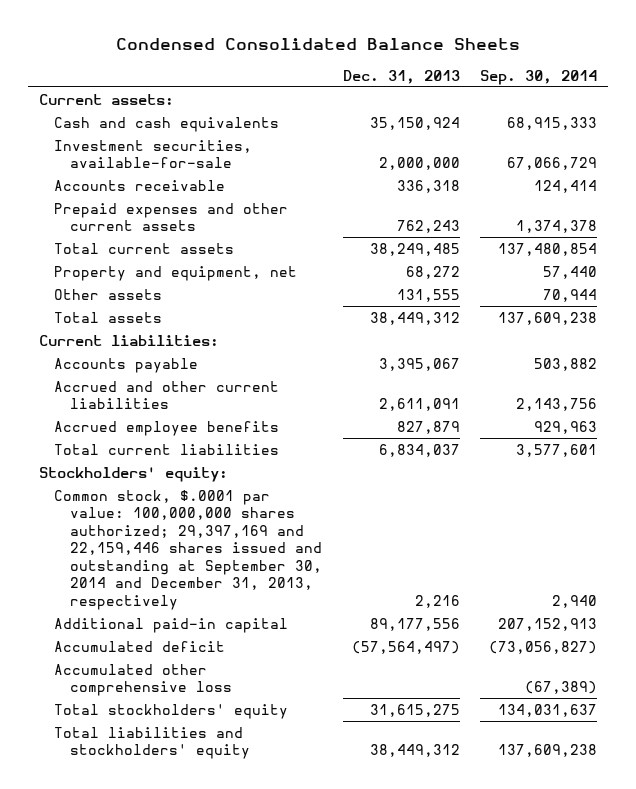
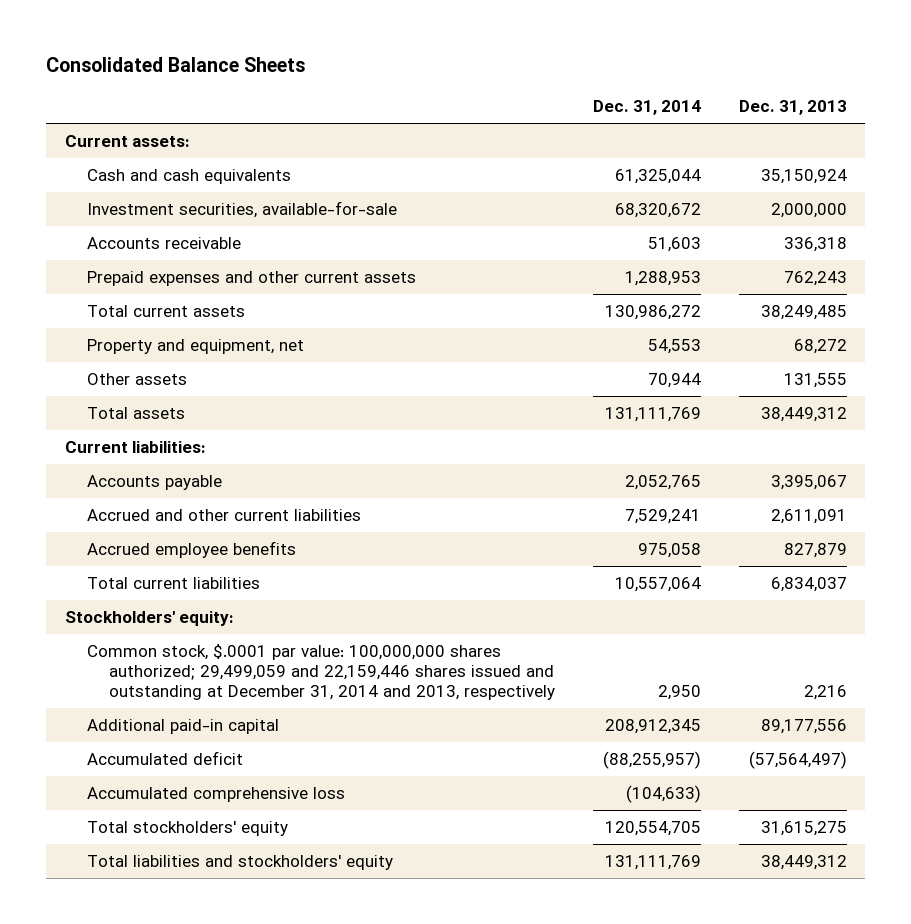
[116,38,521,51] Condensed Consolidated Balance Sheets -> [45,57,305,73] Consolidated Balance Sheets
[480,69,598,85] Sep. 30, 2014 -> none
none -> [592,100,701,116] Dec. 31, 2014
[54,489,323,610] Common stock, $.0001 par value: 100,000,000 shares authorized; 29,397,169 and 22,159,446 shares issued and outstanding at September 30, 2014 and December 31, 2013, respectively -> [86,644,556,701] Common stock, $.0001 par value: 100,000,000 shares authorized; 29,499,059 and 22,159,446 shares issued and outstanding at December 31, 2014 and 2013, respectively
[54,663,233,697] Accumulated other comprehensive loss -> [86,787,345,803] Accumulated comprehensive loss

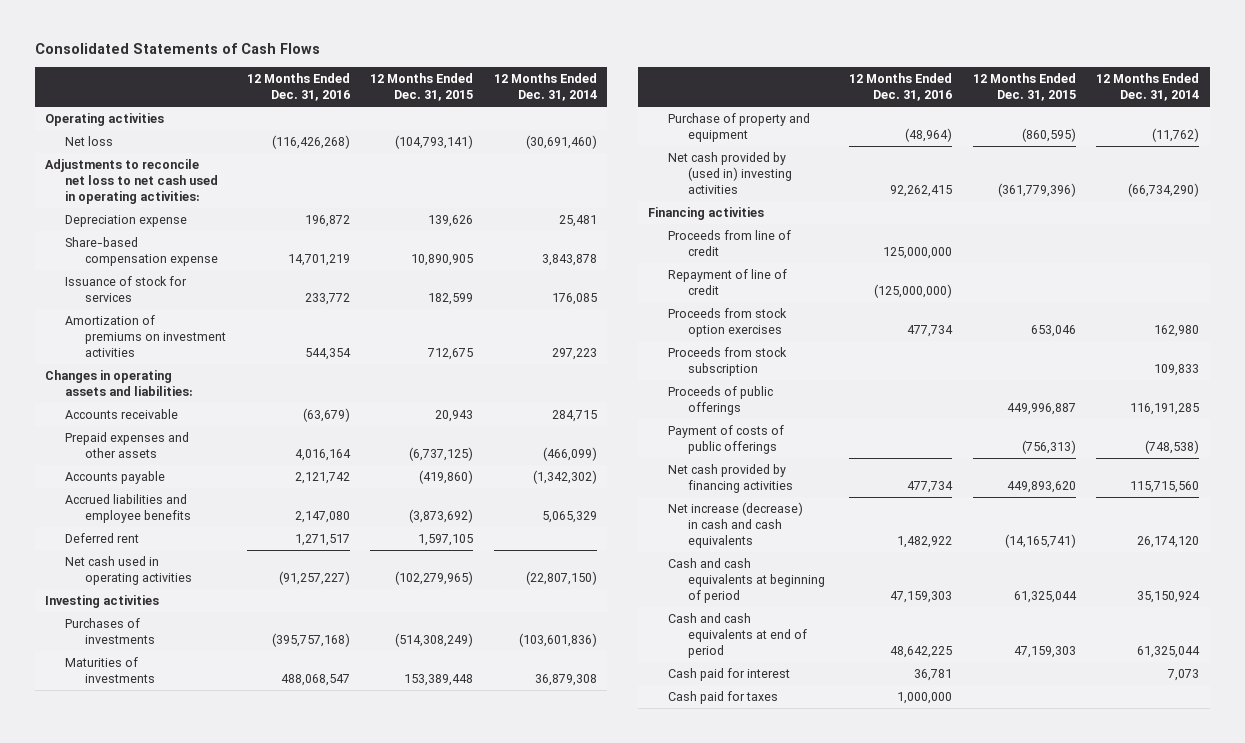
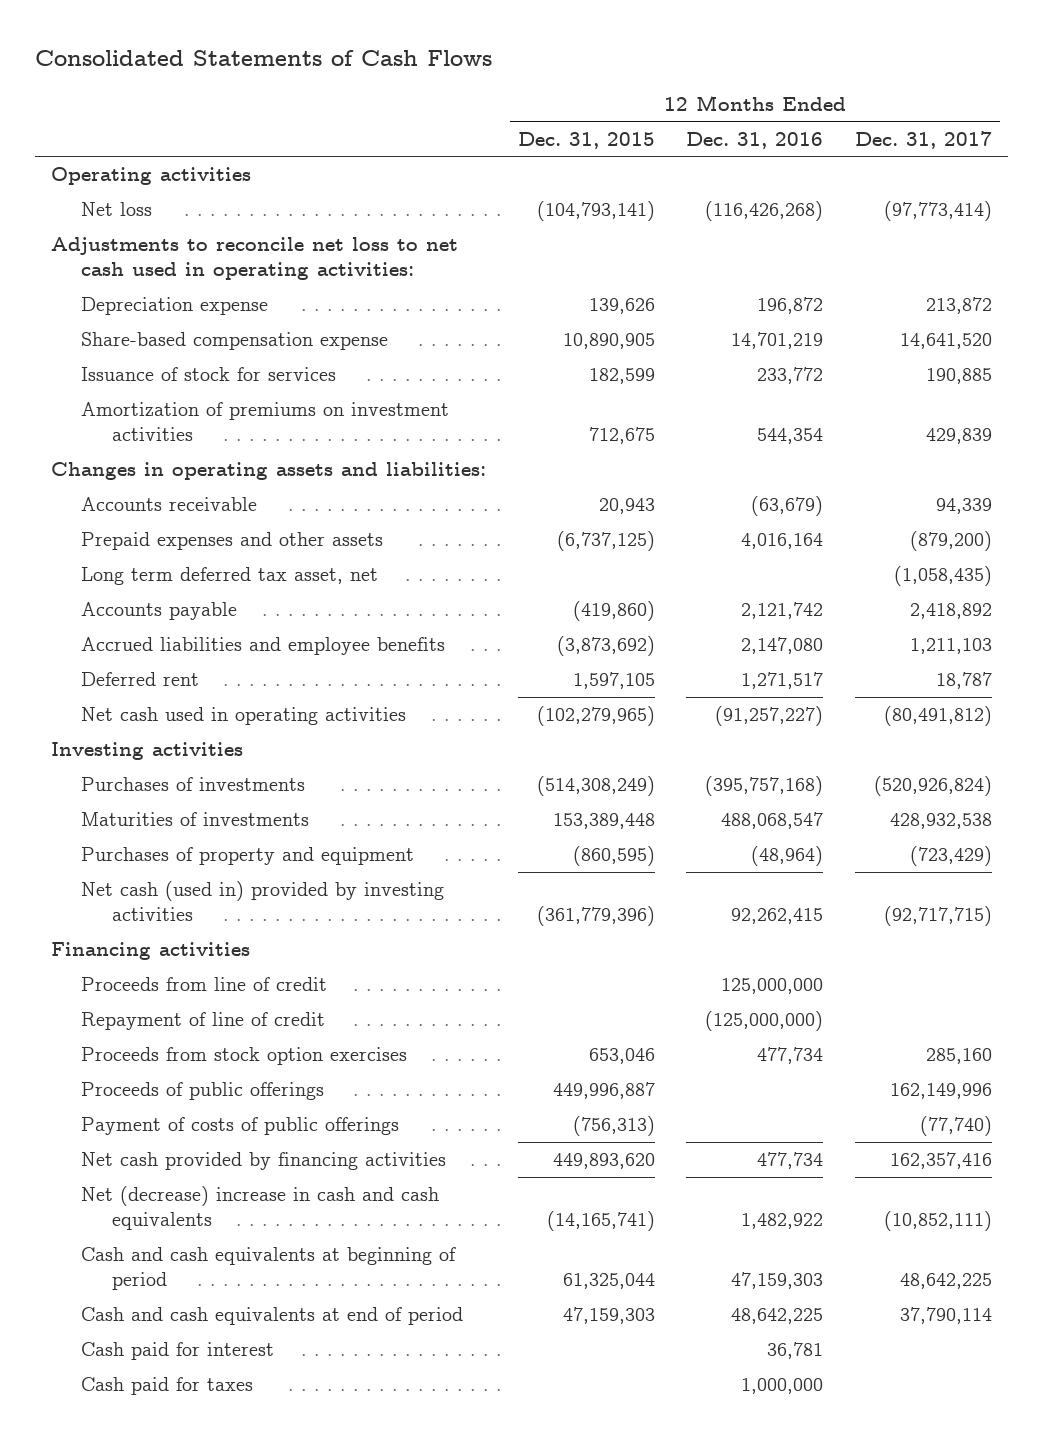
[493,72,597,102] 12 Months Ended Dec. 31, 2014 -> none
none -> [855,130,993,149] Dec. 31, 2017
none -> [81,567,379,586] Long term deferred tax asset, net
[667,113,810,143] Purchase of property and equipment -> [81,847,415,866] Purchases of property and equipment
[667,152,792,195] Net cash provided by (used in) investing activities -> [81,881,445,922] Net cash (used in) provided by investing activities
[667,347,787,377] Proceeds from stock subscription -> none
[667,502,803,549] Net increase (decrease) in cash and cash equivalents -> [81,1186,440,1231] Net (decrease) increase in cash and cash equivalents

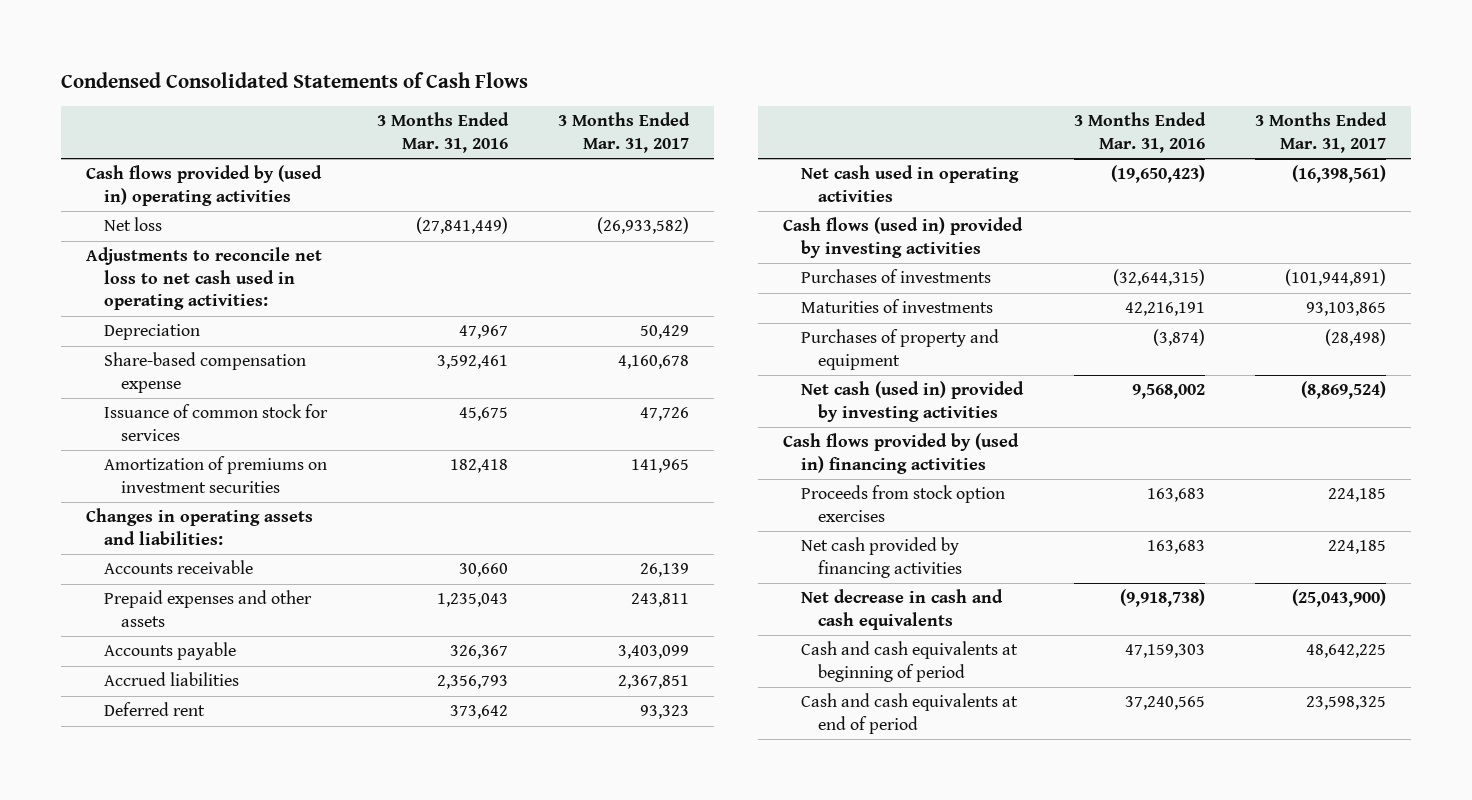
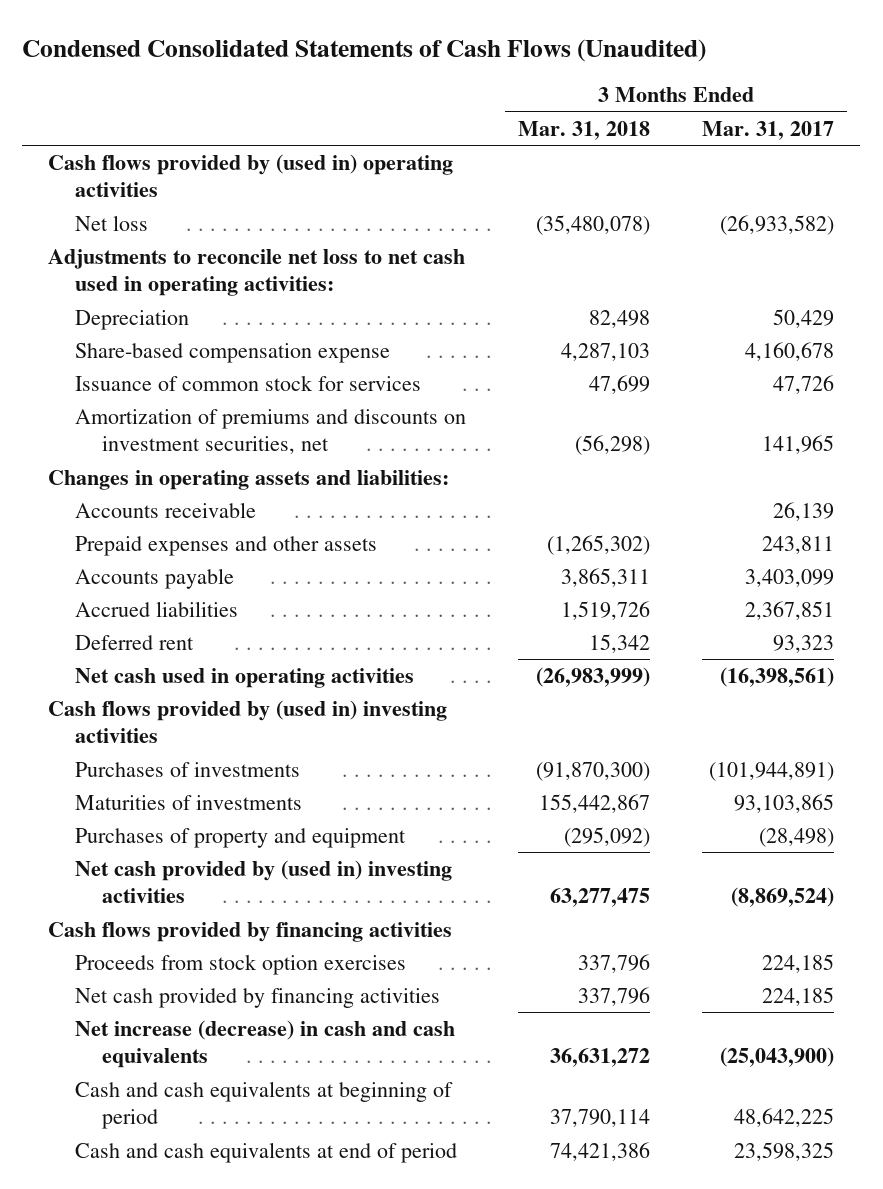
[61,72,529,89] Condensed Consolidated Statements of Cash Flows -> [22,38,707,62] Condensed Consolidated Statements of Cash Flows (Unaudited)
[376,112,509,153] 3 Months Ended Mar. 31, 2016 -> none
none -> [518,120,651,140] Mar. 31, 2018
[103,456,327,493] Amortization of premiums on investment securities -> [75,408,467,455] Amortization of premiums and discounts on investment securities, net
[783,217,1024,258] Cash flows (used in) provided by investing activities -> [48,699,448,744] Cash flows provided by (used in) investing activities
[800,381,1024,422] Net cash (used in) provided by investing activities -> [75,859,453,904] Net cash provided by (used in) investing activities
[783,433,1020,474] Cash flows provided by (used in) financing activities -> [48,921,453,942] Cash flows provided by financing activities
[800,589,1003,630] Net decrease in cash and cash equivalents -> [75,1019,456,1069] Net increase (decrease) in cash and cash equivalents

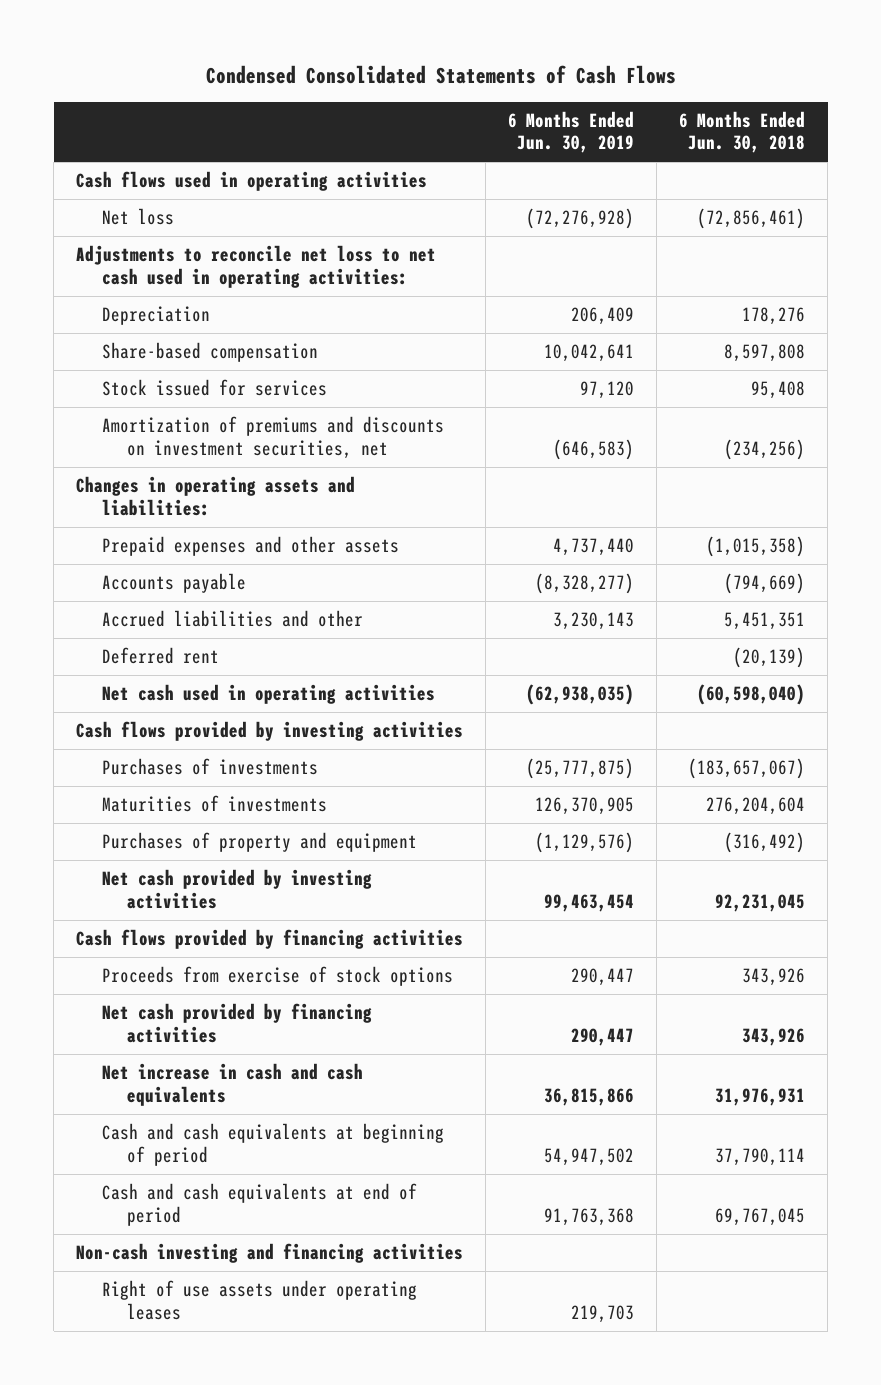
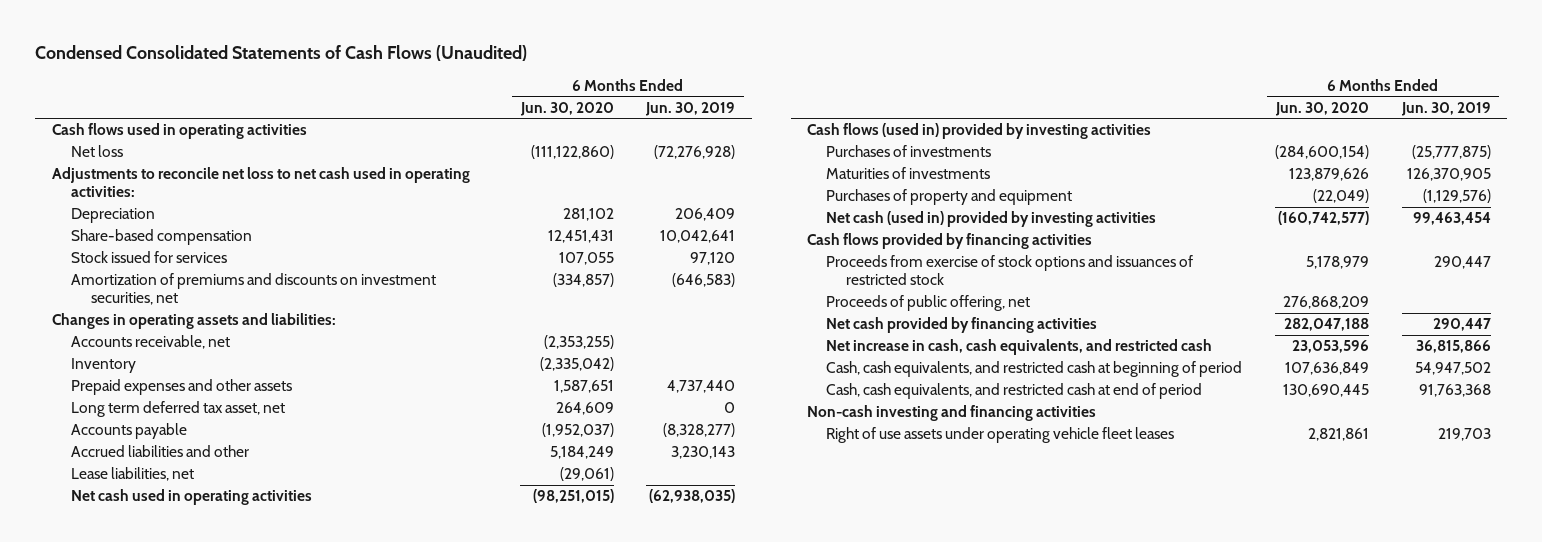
[205,64,676,84] Condensed Consolidated Statements of Cash Flows -> [35,45,528,62] Condensed Consolidated Statements of Cash Flows (Unaudited)
[679,110,806,154] 6 Months Ended Jun. 30, 2018 -> none
none -> [519,101,614,116] Jun. 30, 2020
none -> [71,335,231,350] Accounts receivable, net
none -> [71,358,137,374] Inventory
none -> [71,401,286,418] Long term deferred tax asset, net
[101,647,219,665] Deferred rent -> none
none -> [71,467,195,482] Lease liabilities, net
[76,721,464,742] Cash flows provided by investing activities -> [806,123,1151,140] Cash flows (used in) provided by investing activities
[101,869,372,909] Net cash provided by investing activities -> [826,211,1157,228] Net cash (used in) provided by investing activities
[101,966,453,987] Proceeds from exercise of stock options -> [826,255,1194,286] Proceeds from exercise of stock options and issuances of restricted stock
none -> [826,295,1031,312] Proceeds of public offering, net
[101,1063,363,1106] Net increase in cash and cash equivalents -> [826,339,1213,356] Net increase in cash, cash equivalents, and restricted cash
[101,1123,444,1166] Cash and cash equivalents at beginning of period -> [826,361,1243,378] Cash, cash equivalents, and restricted cash at beginning of period
[101,1183,417,1226] Cash and cash equivalents at end of period -> [826,383,1203,400] Cash, cash equivalents, and restricted cash at end of period
[101,1280,417,1320] Right of use assets under operating leases -> [826,427,1175,444] Right of use assets under operating vehicle fleet leases

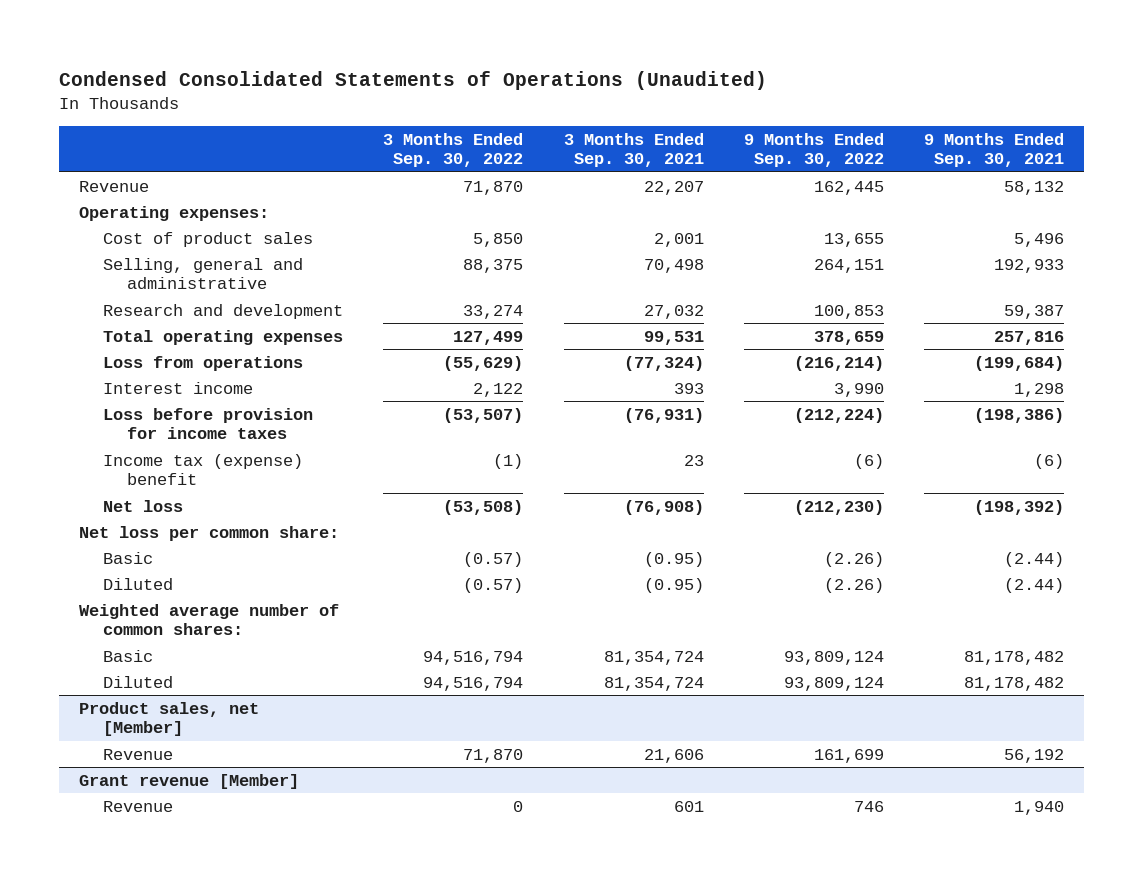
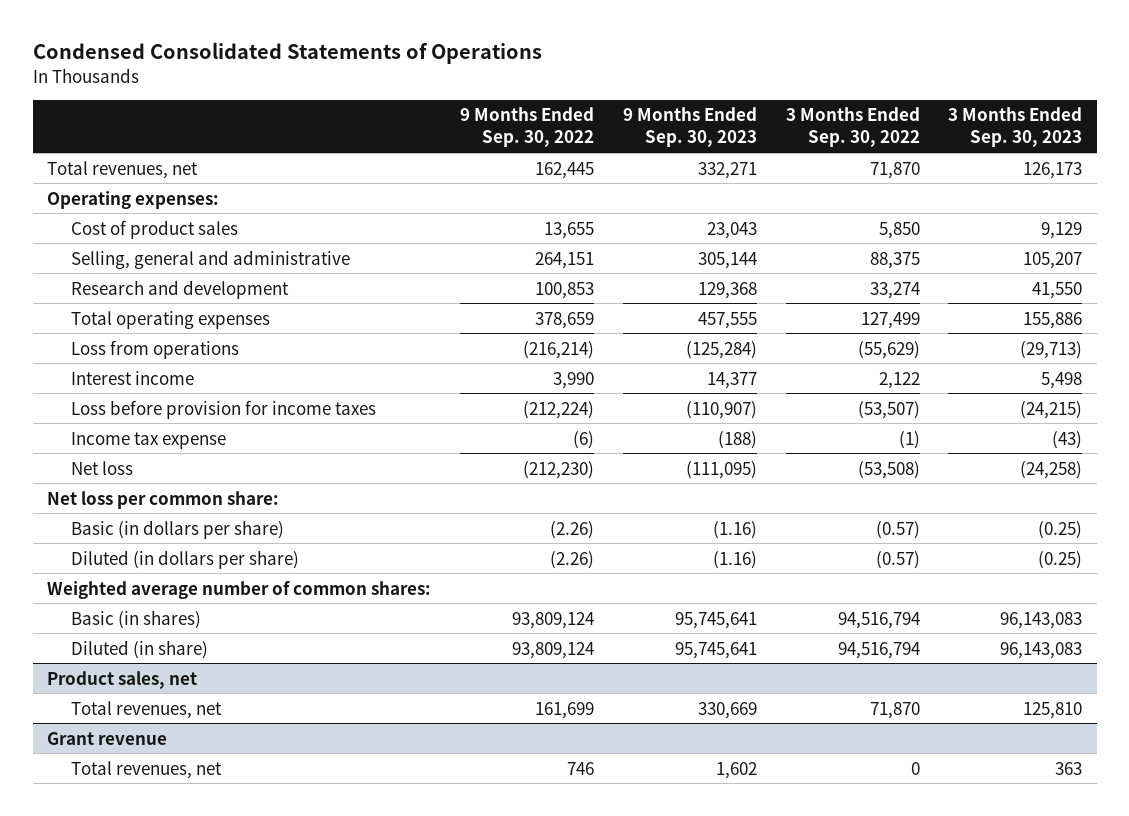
[58,70,767,90] Condensed Consolidated Statements of Operations (Unaudited) -> [32,42,542,65] Condensed Consolidated Statements of Operations
[563,132,704,168] 3 Months Ended Sep. 30, 2021 -> none
[924,132,1065,168] 9 Months Ended Sep. 30, 2021 -> none
none -> [622,107,757,148] 9 Months Ended Sep. 30, 2023
none -> [948,107,1083,148] 3 Months Ended Sep. 30, 2023
[79,180,150,192] Revenue -> [47,160,199,179] Total revenues, net
[102,453,303,486] Income tax (expense) benefit -> [70,431,226,449] Income tax expense
[102,551,153,564] Basic -> [70,519,284,539] Basic (in dollars per share)
[102,577,173,590] Diluted -> [70,549,299,569] Diluted (in dollars per share)
[102,649,153,662] Basic -> [70,609,201,629] Basic (in shares)
[102,675,173,688] Diluted -> [70,639,208,659] Diluted (in share)
[79,701,260,737] Product sales, net [Member] -> [47,670,198,689] Product sales, net
[102,748,173,760] Revenue -> [70,700,222,719] Total revenues, net
[79,773,300,789] Grant revenue [Member] -> [47,731,168,745] Grant revenue
[102,800,173,812] Revenue -> [70,760,222,779] Total revenues, net

